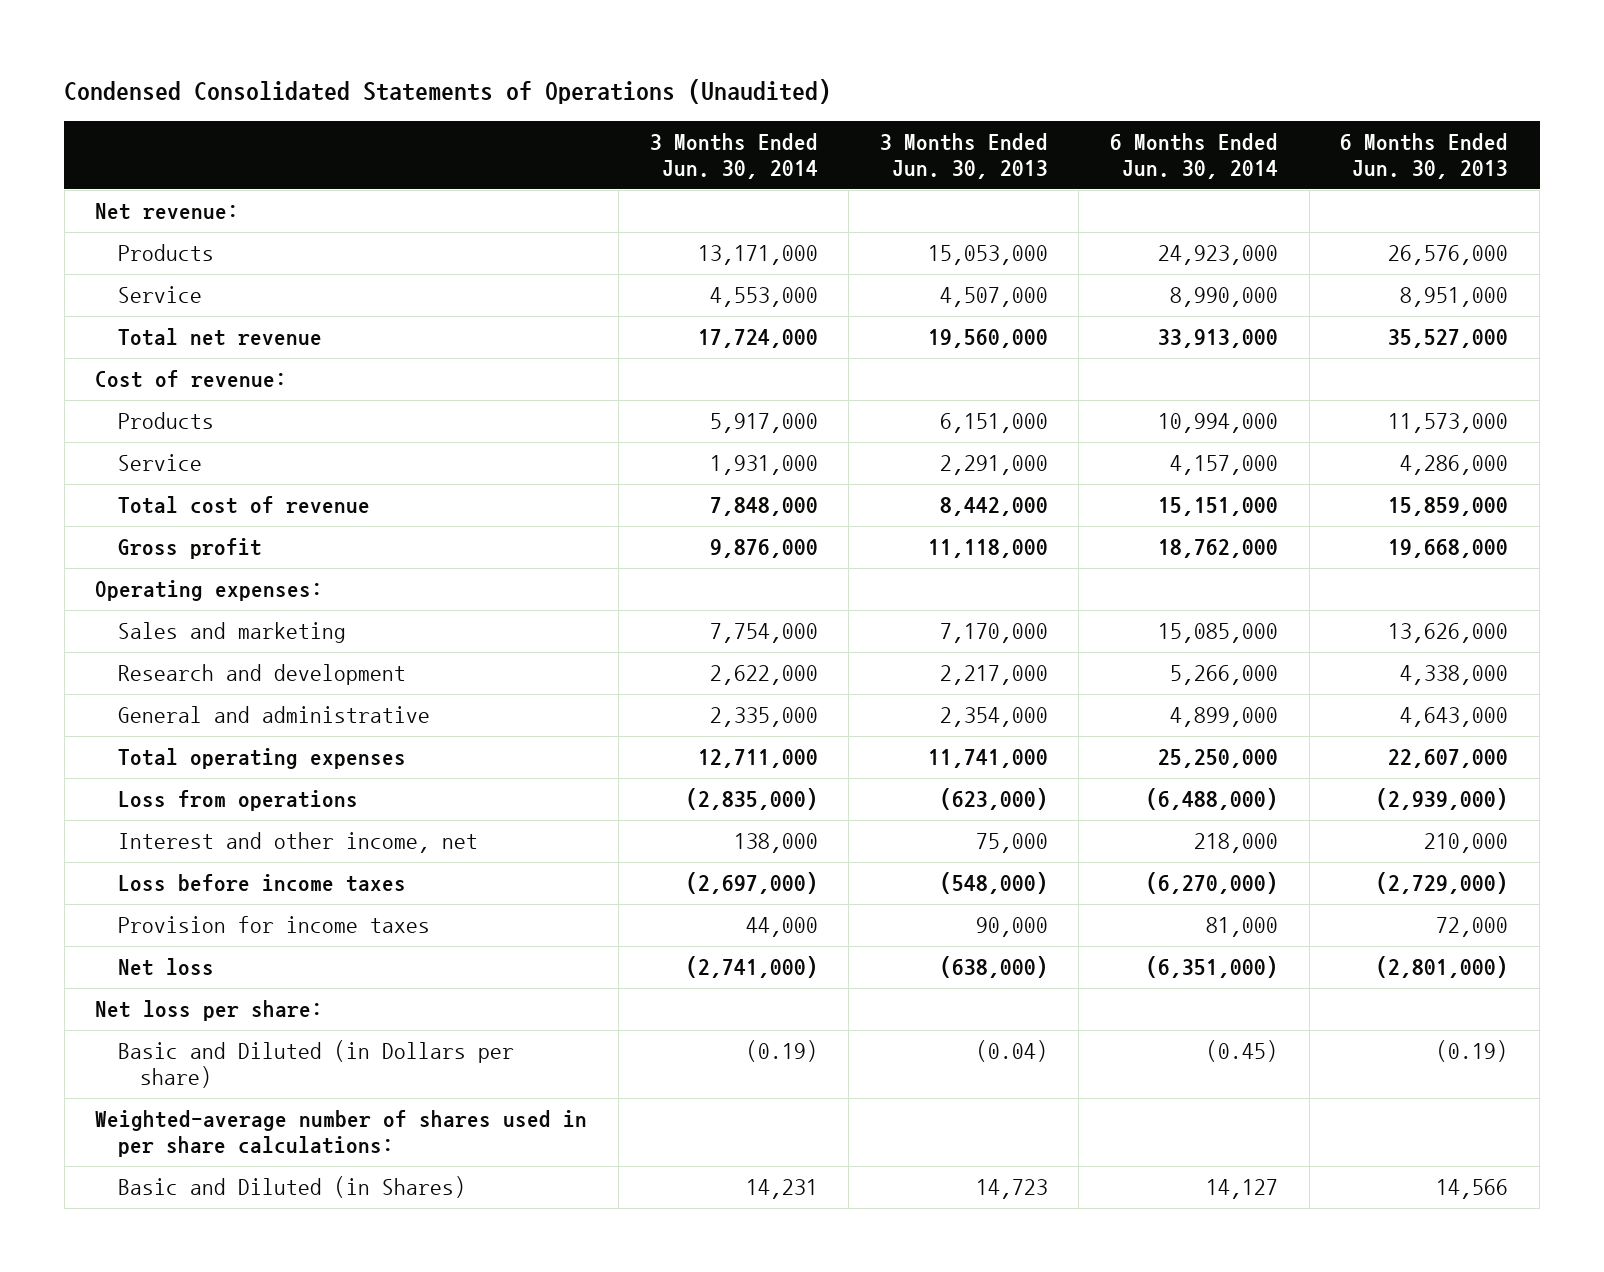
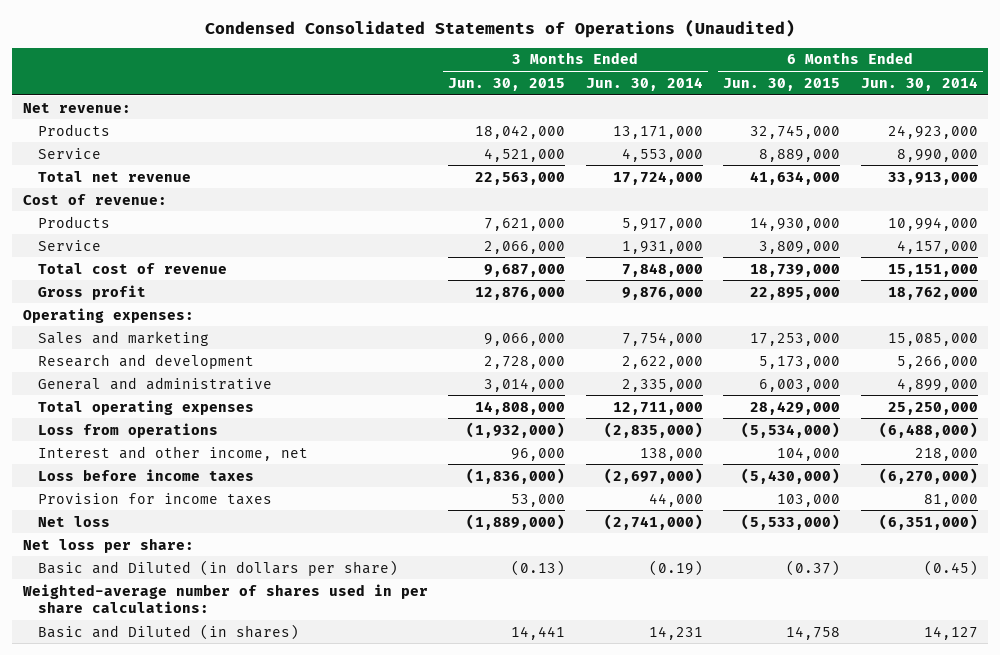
[879,133,1048,179] 3 Months Ended Jun. 30, 2013 -> none
[1340,133,1509,179] 6 Months Ended Jun. 30, 2013 -> none
none -> [448,77,566,91] Jun. 30, 2015
none -> [723,77,841,91] Jun. 30, 2015
[117,1040,514,1088] Basic and Diluted (in Dollars per share) -> [38,559,399,576] Basic and Diluted (in dollars per share)
[117,1176,466,1199] Basic and Diluted (in Shares) -> [38,623,300,640] Basic and Diluted (in shares)

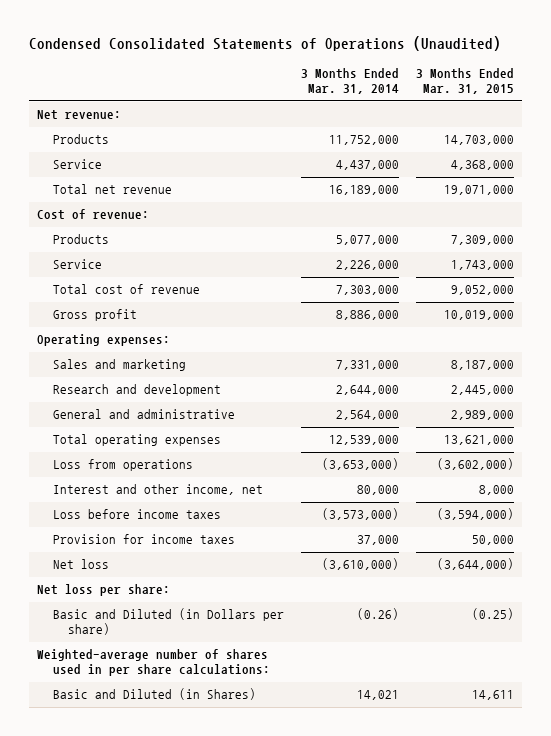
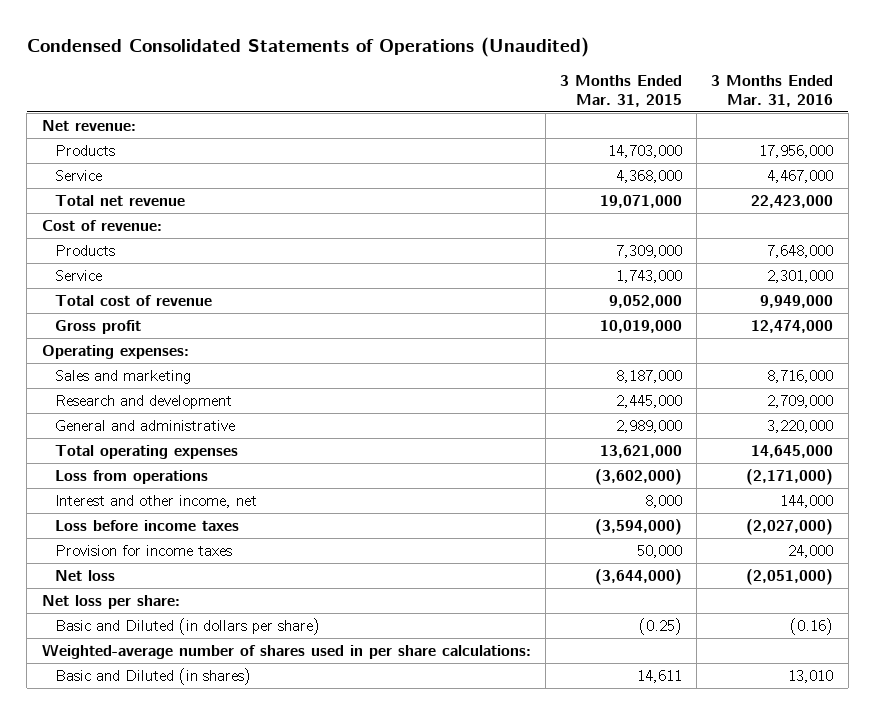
[300,68,399,95] 3 Months Ended Mar. 31, 2014 -> none
none -> [711,74,834,107] 3 Months Ended Mar. 31, 2016
[52,608,284,636] Basic and Diluted (in Dollars per share) -> [54,618,320,636] Basic and Diluted (in dollars per share)
[52,688,256,701] Basic and Diluted (in Shares) -> [54,668,251,686] Basic and Diluted (in shares)

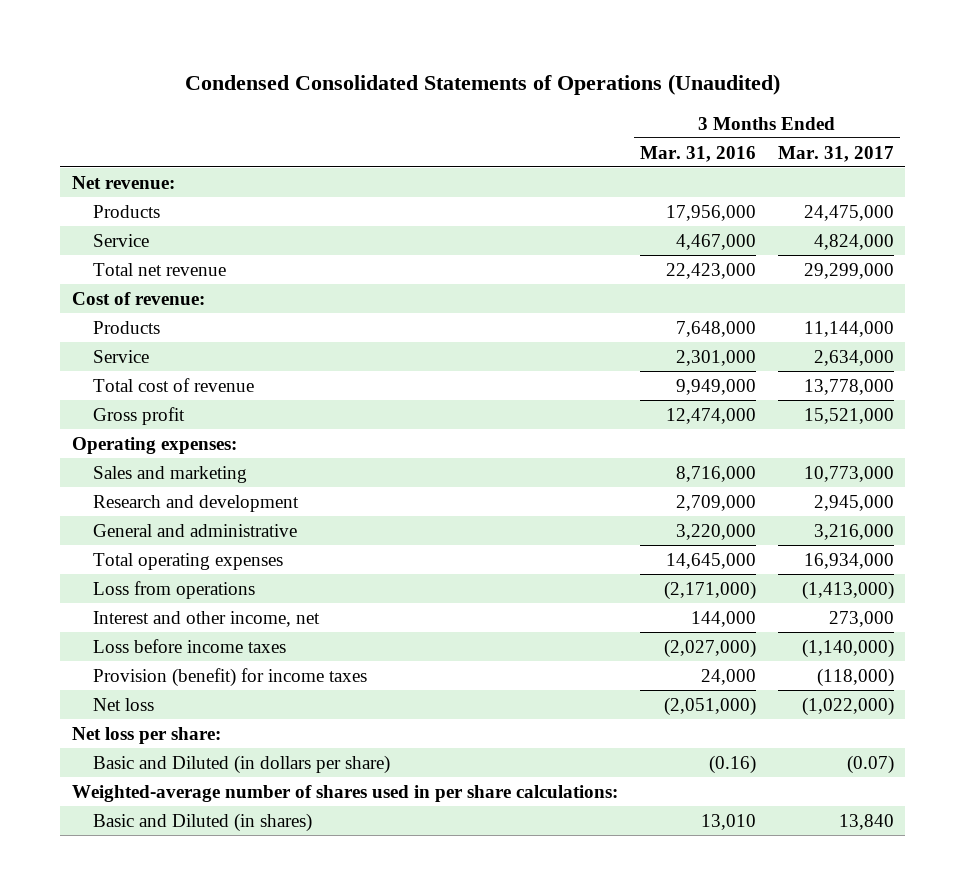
[560,74,683,107] 3 Months Ended Mar. 31, 2015 -> none
none -> [778,145,895,162] Mar. 31, 2017
[54,545,232,557] Provision for income taxes -> [92,667,367,687] Provision (benefit) for income taxes

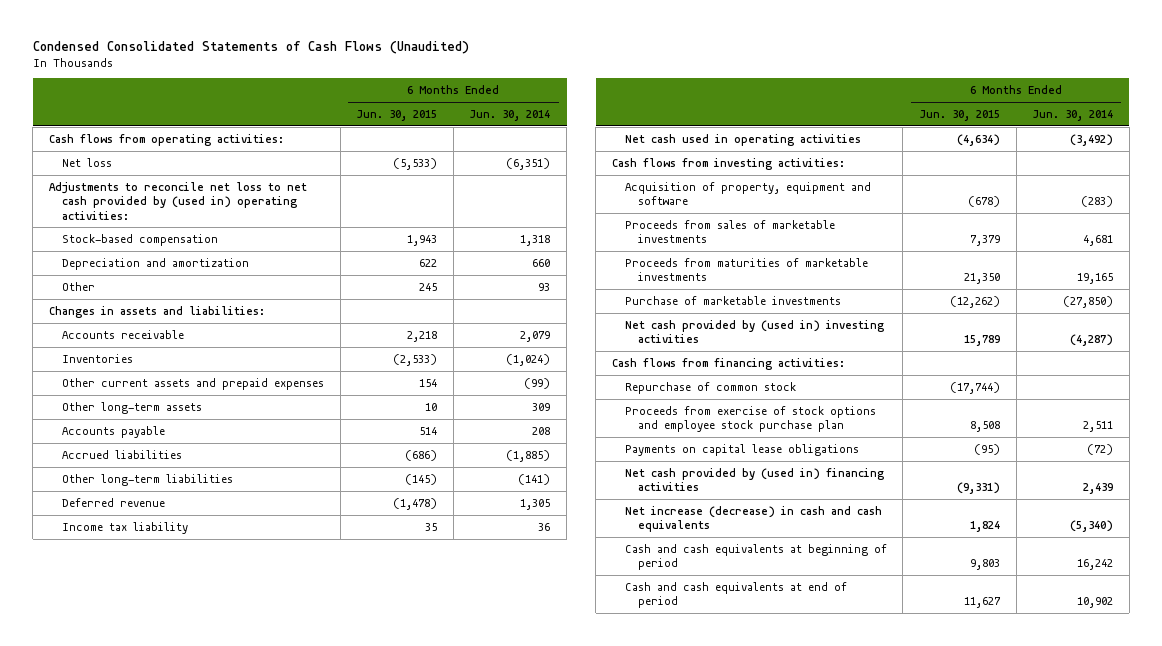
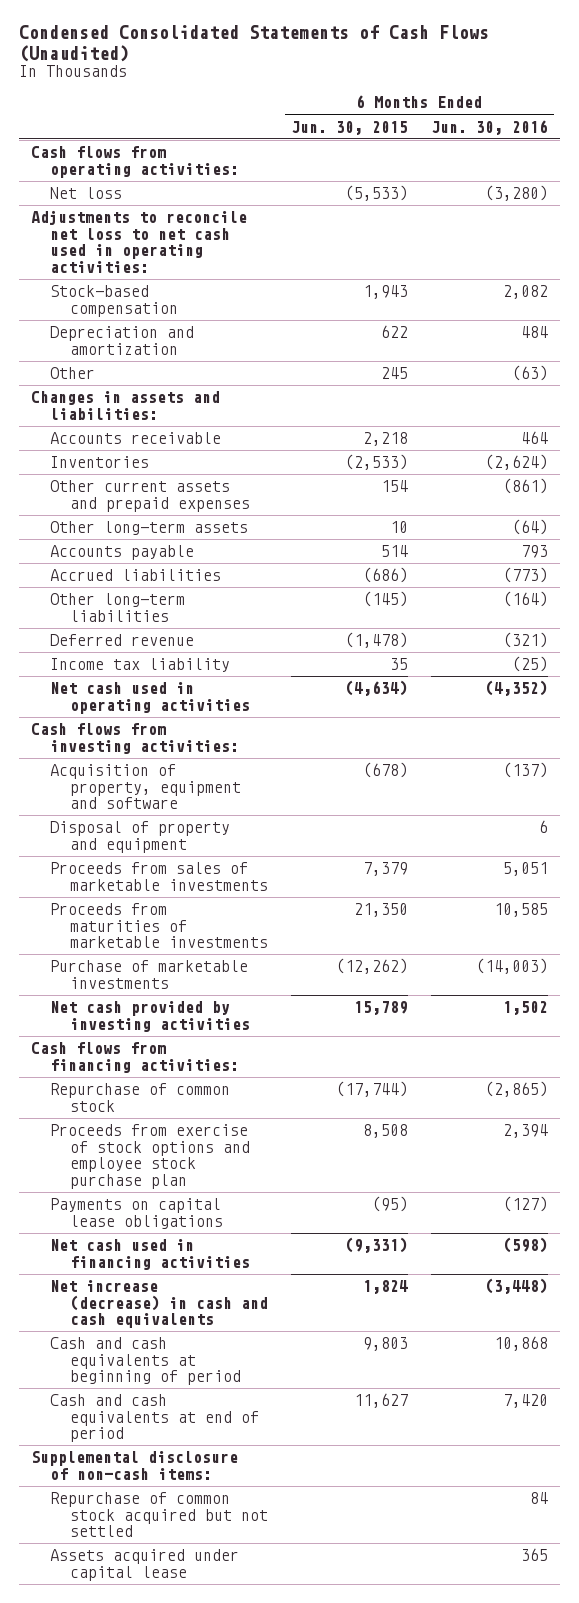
[469,109,551,121] Jun. 30, 2014 -> none
none -> [431,119,549,135] Jun. 30, 2016
[49,181,308,220] Adjustments to reconcile net loss to net cash provided by (used in) operating activities: -> [30,210,247,273] Adjustments to reconcile net loss to net cash used in operating activities:
none -> [50,821,231,853] Disposal of property and equipment
[624,319,884,344] Net cash provided by (used in) investing activities -> [50,1001,250,1032] Net cash provided by investing activities
[624,467,884,492] Net cash provided by (used in) financing activities -> [50,1239,250,1270] Net cash used in financing activities
none -> [30,1451,238,1480] Supplemental disclosure of non-cash items:
none -> [50,1492,268,1538] Repurchase of common stock acquired but not settled
none -> [50,1549,240,1581] Assets acquired under capital lease

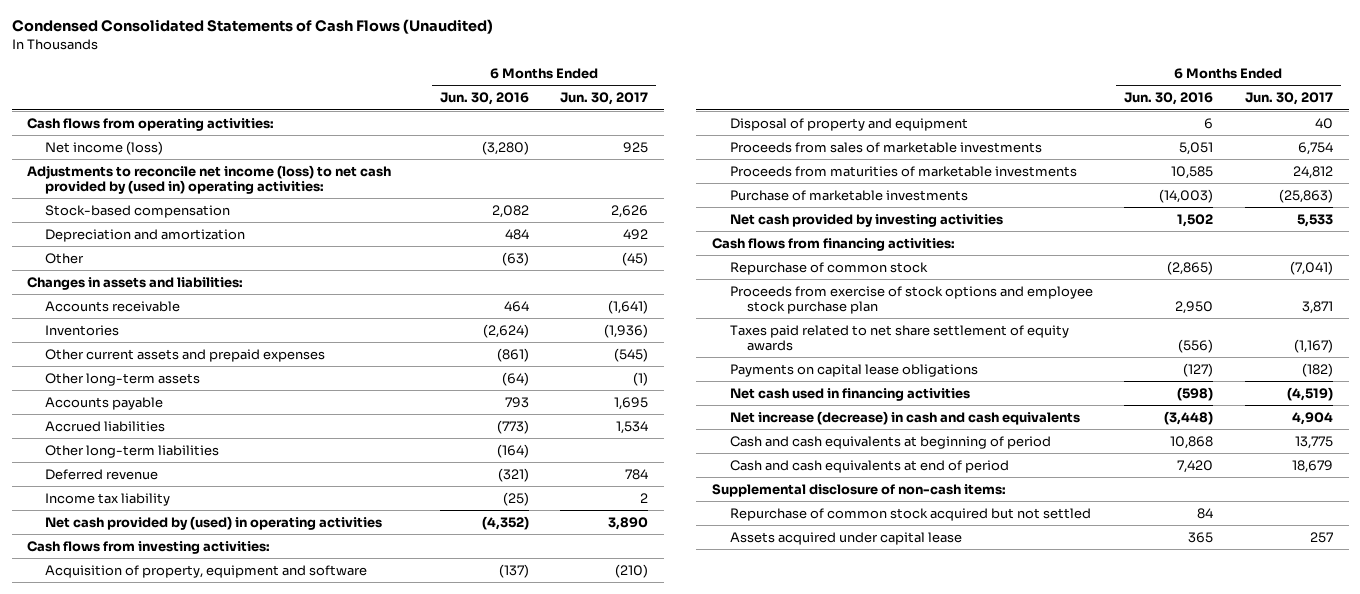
[290,120,408,135] Jun. 30, 2015 -> none
none -> [560,92,649,106] Jun. 30, 2017
[50,187,123,200] Net loss -> [45,140,164,155] Net income (loss)
[30,210,247,273] Adjustments to reconcile net loss to net cash used in operating activities: -> [27,164,392,195] Adjustments to reconcile net income (loss) to net cash provided by (used in) operating activities:
[50,682,250,714] Net cash used in operating activities -> [45,515,383,530] Net cash provided by (used) in operating activities
[503,1124,549,1139] 2,394 -> [1175,301,1214,315] 2,950
none -> [729,324,1069,352] Taxes paid related to net share settlement of equity awards

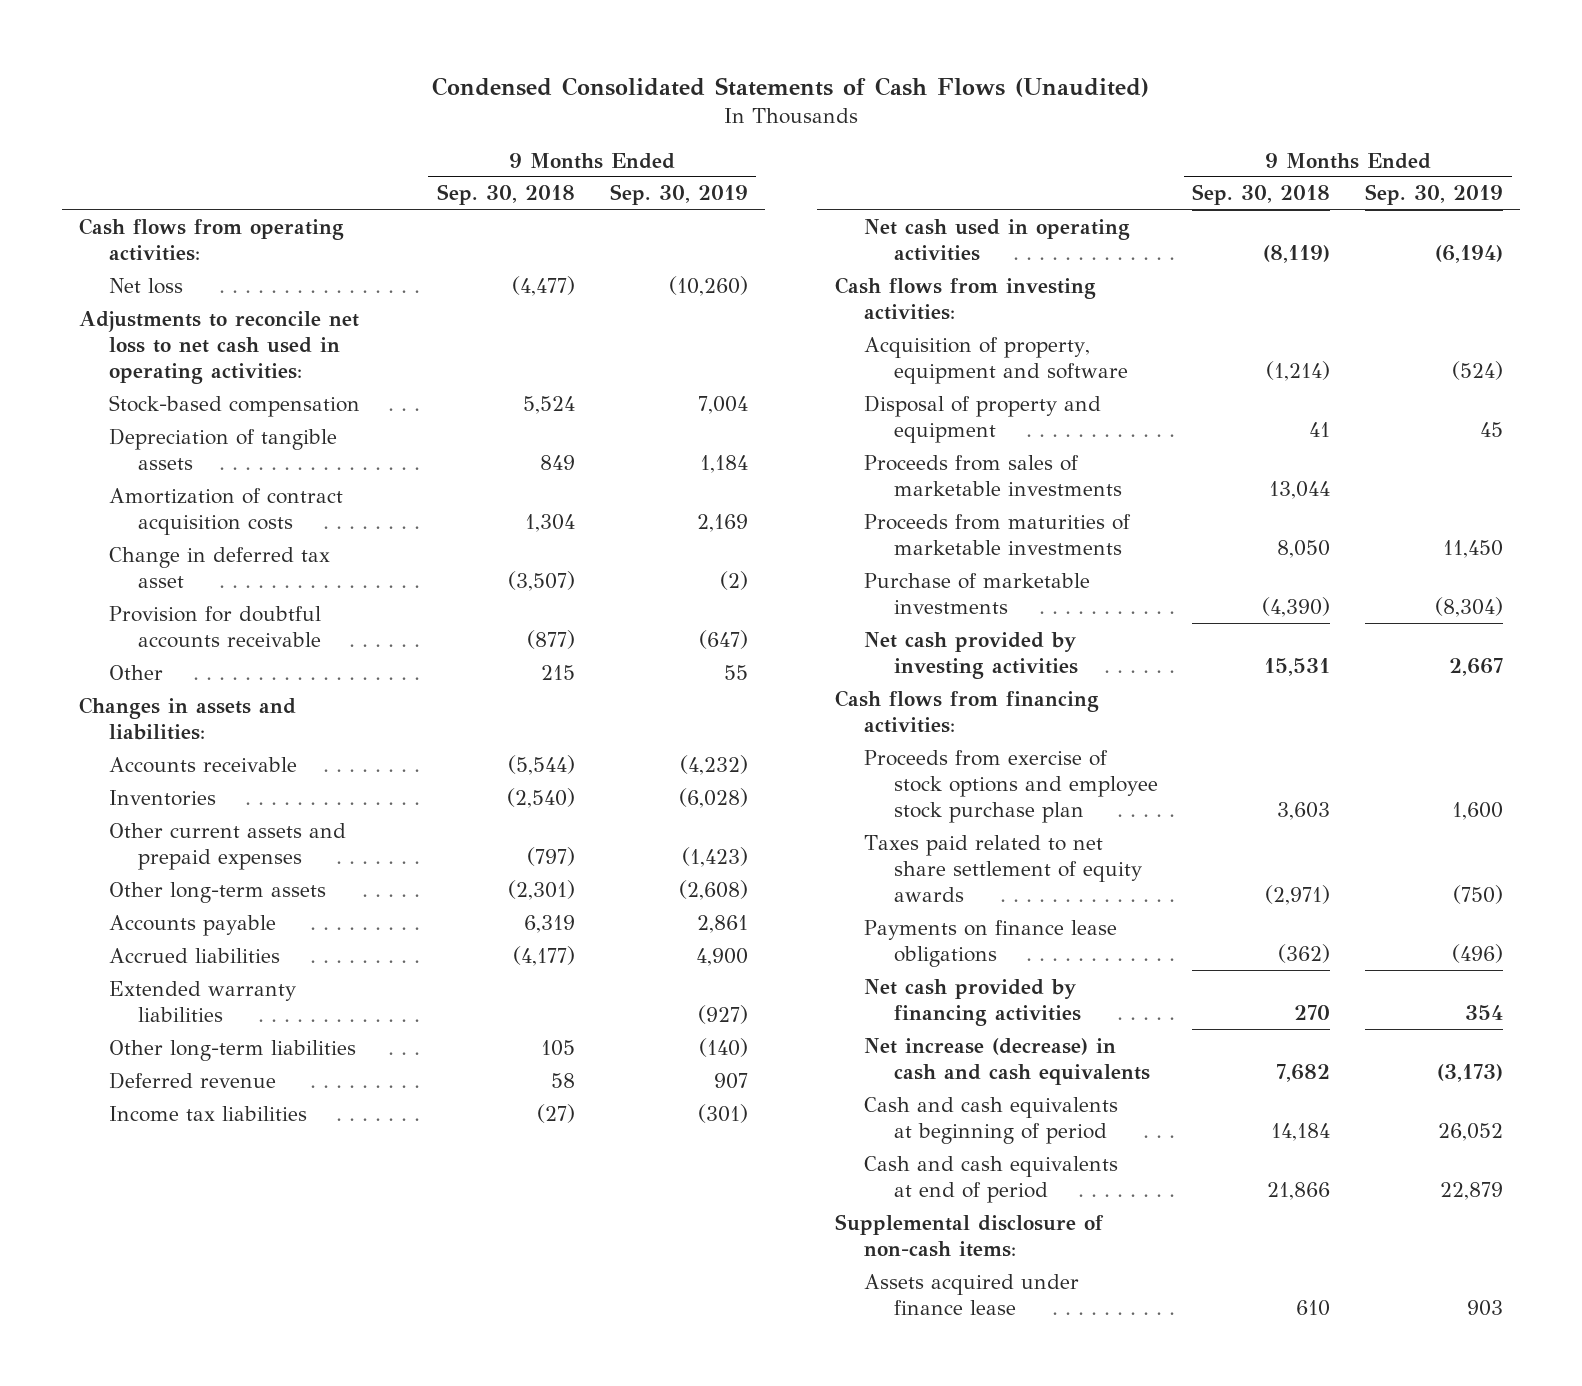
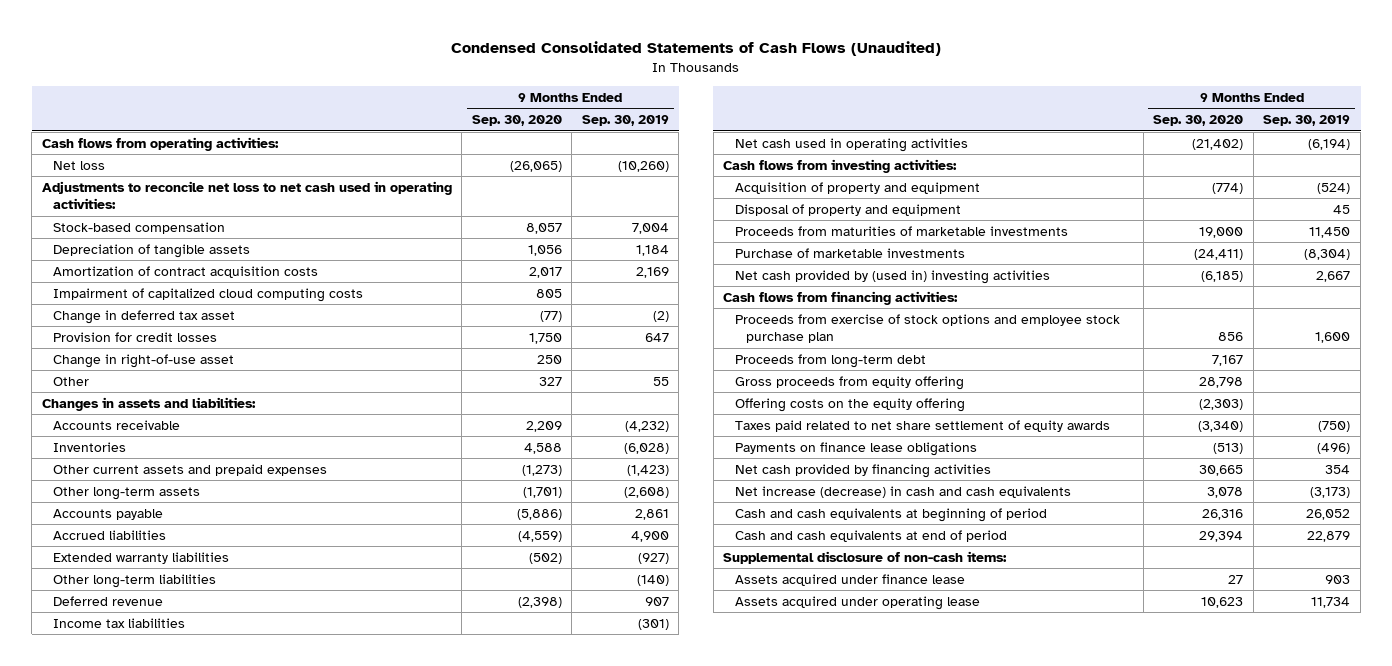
[436,184,575,206] Sep. 30, 2018 -> none
none -> [471,115,562,127] Sep. 30, 2020
none -> [53,287,364,302] Impairment of capitalized cloud computing costs
[108,605,322,648] Provision for doubtful accounts receivable -> [53,331,218,342] Provision for credit losses
[698,629,748,649] (647) -> [644,332,669,342] 647
none -> [53,353,235,368] Change in right-of-use asset
[864,336,1128,384] Acquisition of property, equipment and software -> [734,181,980,194] Acquisition of property and equipment
[864,454,1122,496] Proceeds from sales of marketable investments -> none
[864,631,1078,679] Net cash provided by investing activities -> [734,269,1050,284] Net cash provided by (used in) investing activities
none -> [734,353,926,368] Proceeds from long-term debt
none -> [734,375,964,390] Gross proceeds from equity offering
none -> [734,397,965,412] Offering costs on the equity offering
none -> [734,595,980,610] Assets acquired under operating lease

